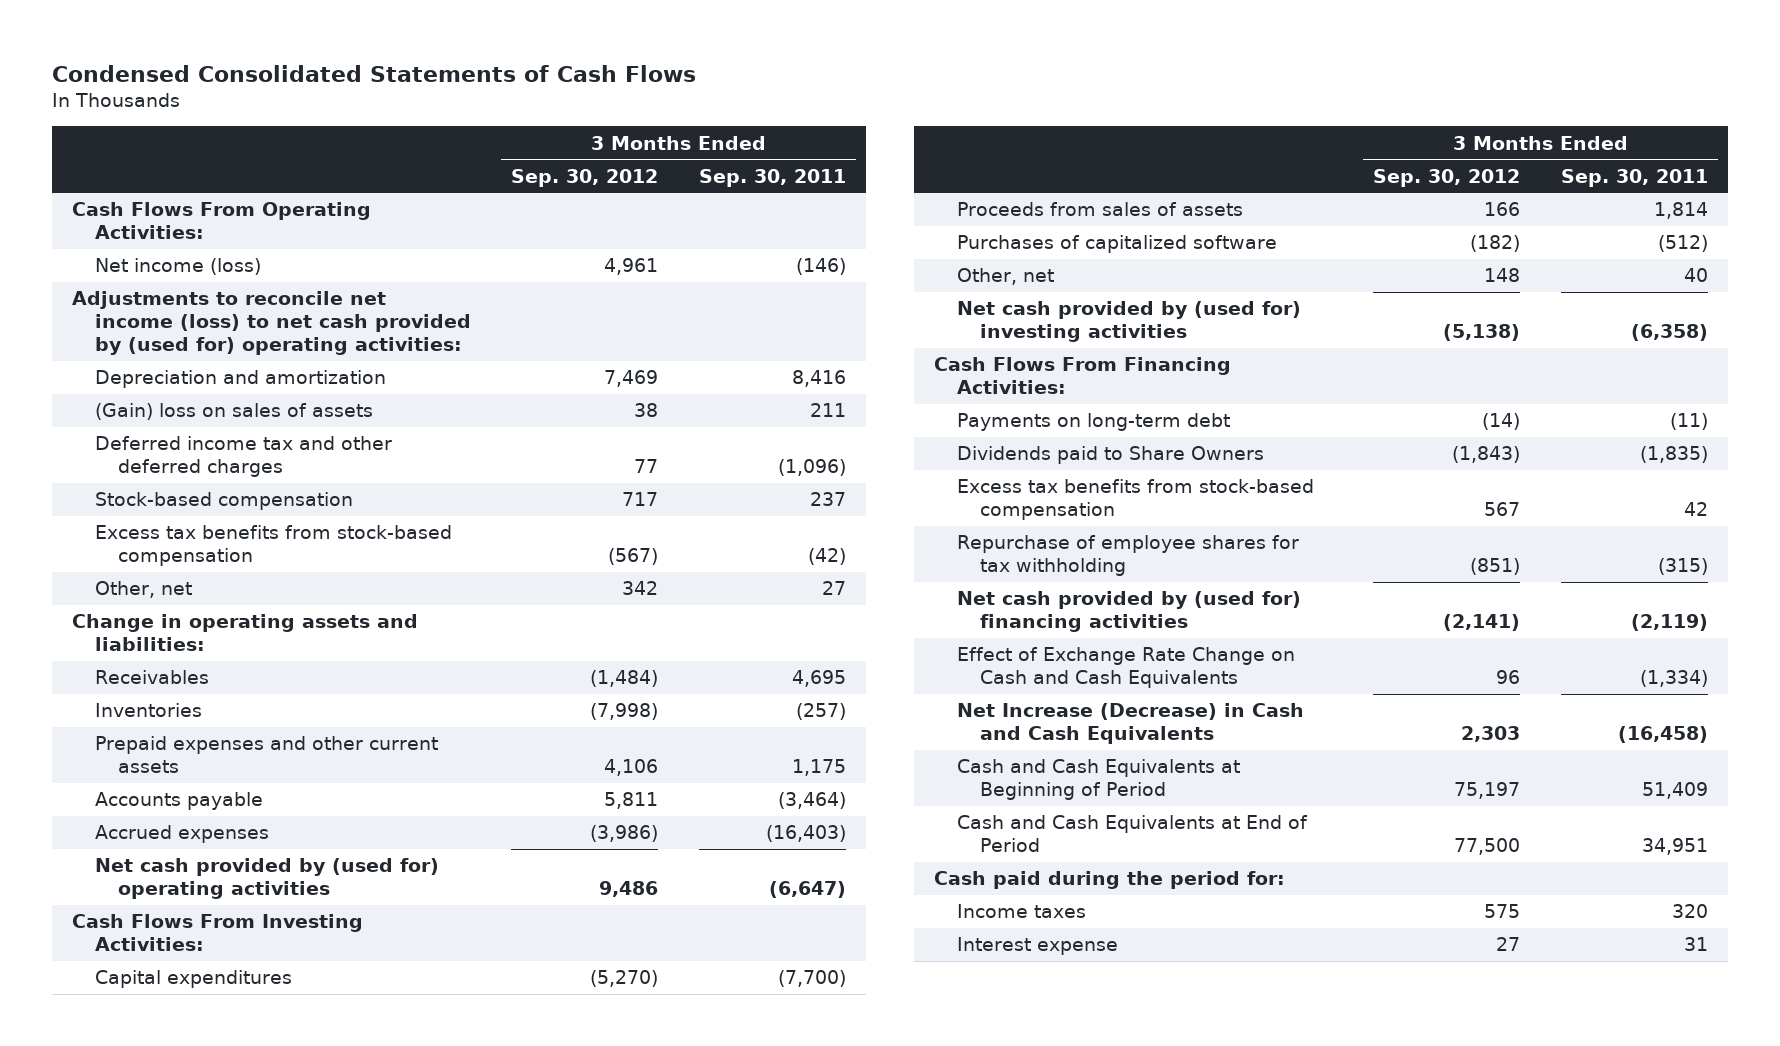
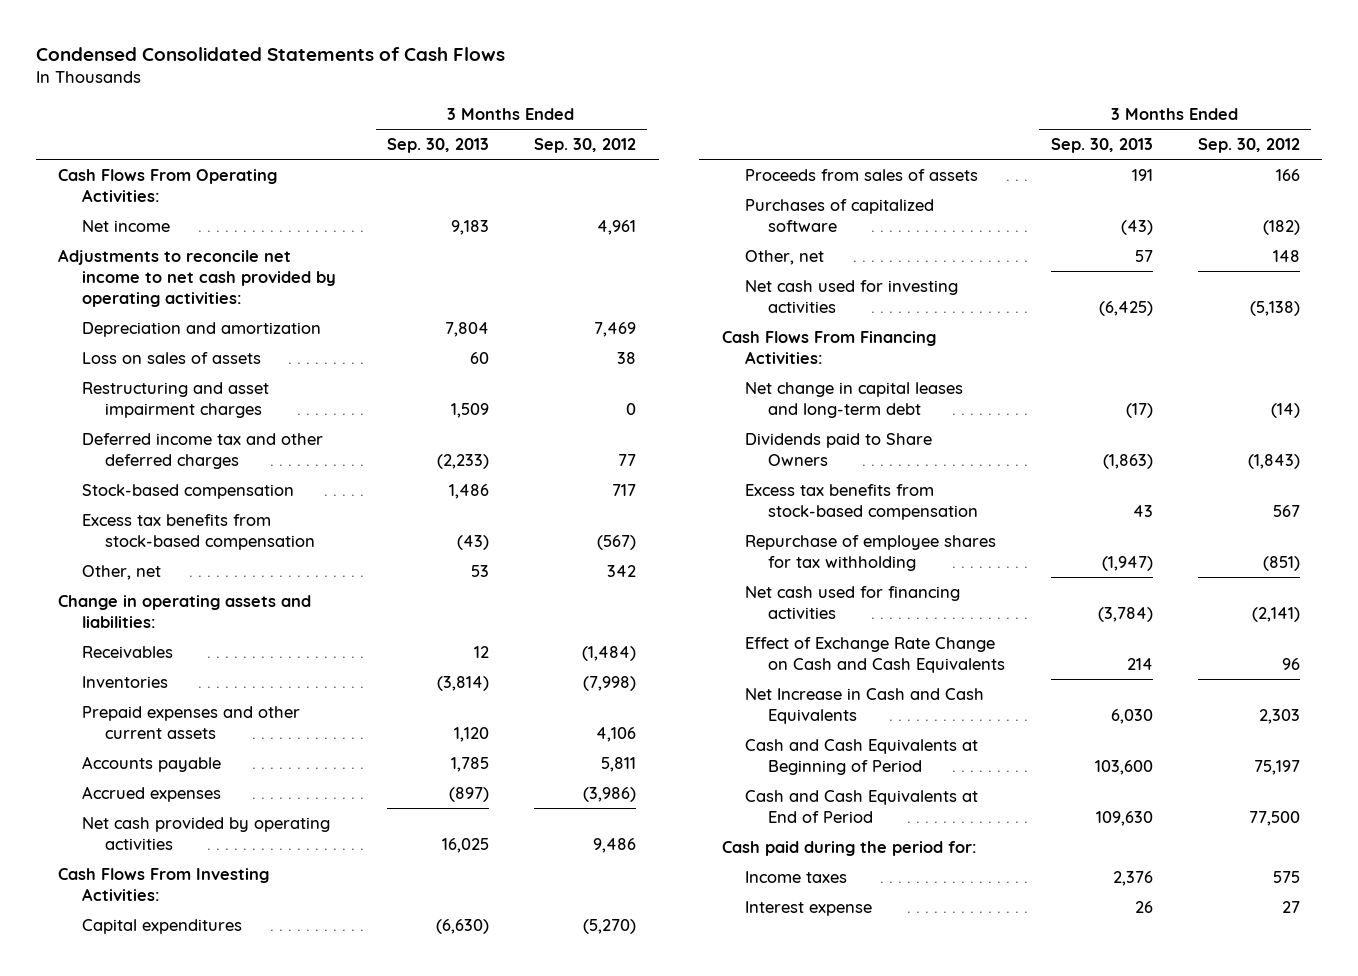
[698,168,846,187] Sep. 30, 2011 -> none
none -> [386,138,489,154] Sep. 30, 2013
[94,258,261,276] Net income (loss) -> [81,219,170,232] Net income
[72,291,471,356] Adjustments to reconcile net income (loss) to net cash provided by (used for) operating activities: -> [58,248,336,307] Adjustments to reconcile net income to net cash provided by operating activities:
[94,403,373,421] (Gain) loss on sales of assets -> [81,351,261,364] Loss on sales of assets
none -> [81,381,269,418] Restructuring and asset impairment charges
[94,858,439,900] Net cash provided by (used for) operating activities -> [81,816,330,850] Net cash provided by operating activities
[956,301,1301,343] Net cash provided by (used for) investing activities -> [745,279,959,313] Net cash used for investing activities
[956,413,1230,432] Payments on long-term debt -> [745,381,964,418] Net change in capital leases and long-term debt
[956,591,1301,633] Net cash provided by (used for) financing activities -> [745,585,961,619] Net cash used for financing activities
[956,703,1304,745] Net Increase (Decrease) in Cash and Cash Equivalents -> [745,687,985,724] Net Increase in Cash and Cash Equivalents

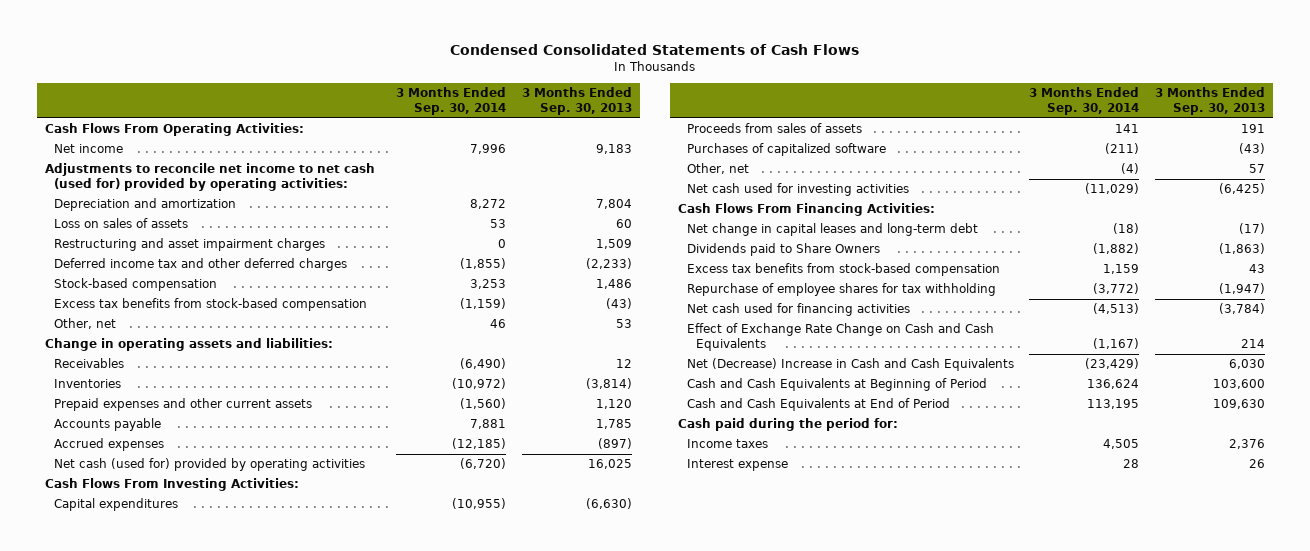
[534,138,637,154] Sep. 30, 2012 -> none
none -> [396,87,507,116] 3 Months Ended Sep. 30, 2014
[58,248,336,307] Adjustments to reconcile net income to net cash provided by operating activities: -> [44,163,375,192] Adjustments to reconcile net income to net cash (used for) provided by operating activities:
[81,816,330,850] Net cash provided by operating activities -> [53,458,365,472] Net cash (used for) provided by operating activities
[745,687,985,724] Net Increase in Cash and Cash Equivalents -> [686,358,1014,372] Net (Decrease) Increase in Cash and Cash Equivalents

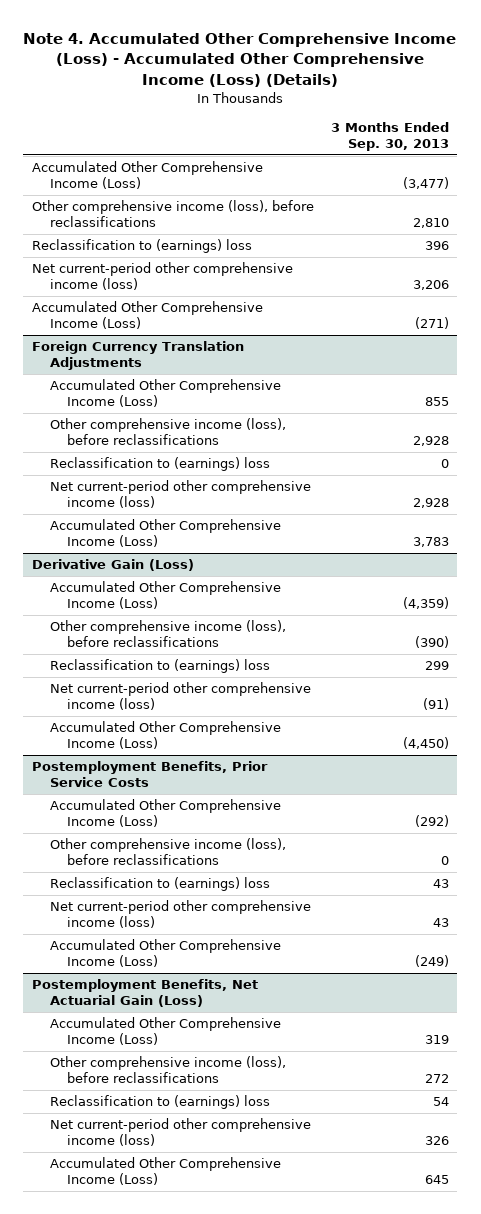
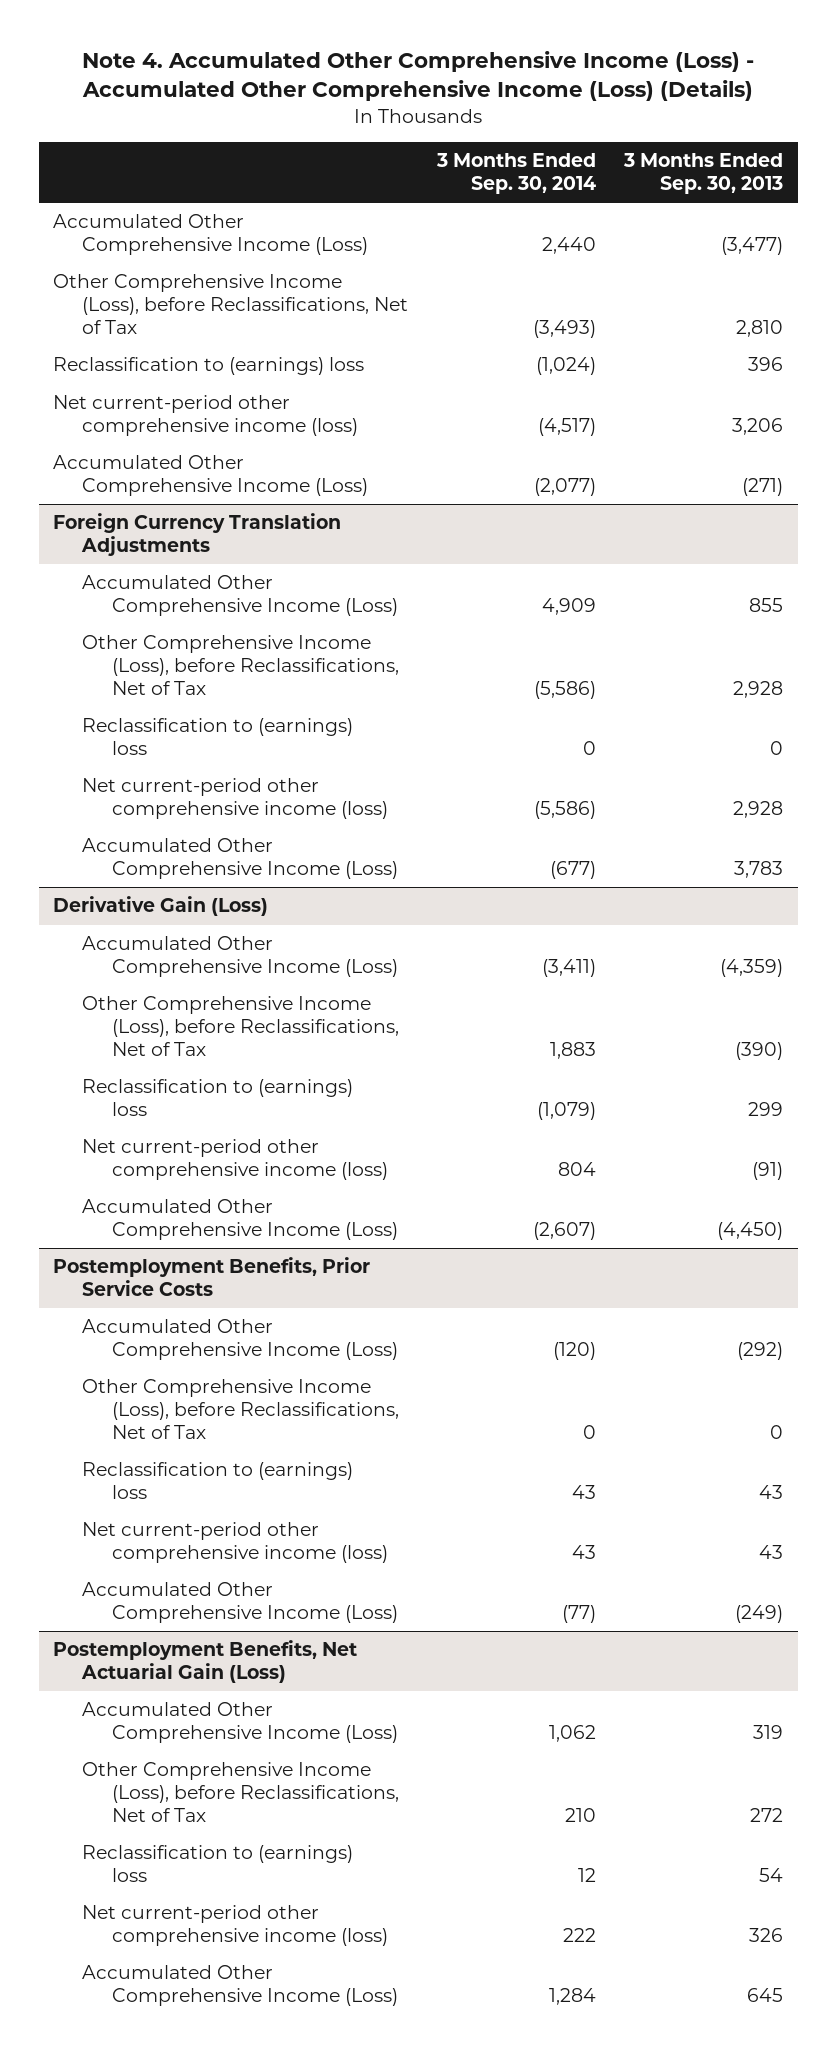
none -> [435,153,596,195] 3 Months Ended Sep. 30, 2014
[31,200,314,228] Other comprehensive income (loss), before reclassifications -> [52,274,409,335] Other Comprehensive Income (Loss), before Reclassifications, Net of Tax
[49,418,286,446] Other comprehensive income (loss), before reclassifications -> [82,635,399,696] Other Comprehensive Income (Loss), before Reclassifications, Net of Tax
[49,620,286,648] Other comprehensive income (loss), before reclassifications -> [82,996,399,1057] Other Comprehensive Income (Loss), before Reclassifications, Net of Tax
[49,838,286,866] Other comprehensive income (loss), before reclassifications -> [82,1379,399,1440] Other Comprehensive Income (Loss), before Reclassifications, Net of Tax
[49,1056,286,1084] Other comprehensive income (loss), before reclassifications -> [82,1762,399,1823] Other Comprehensive Income (Loss), before Reclassifications, Net of Tax

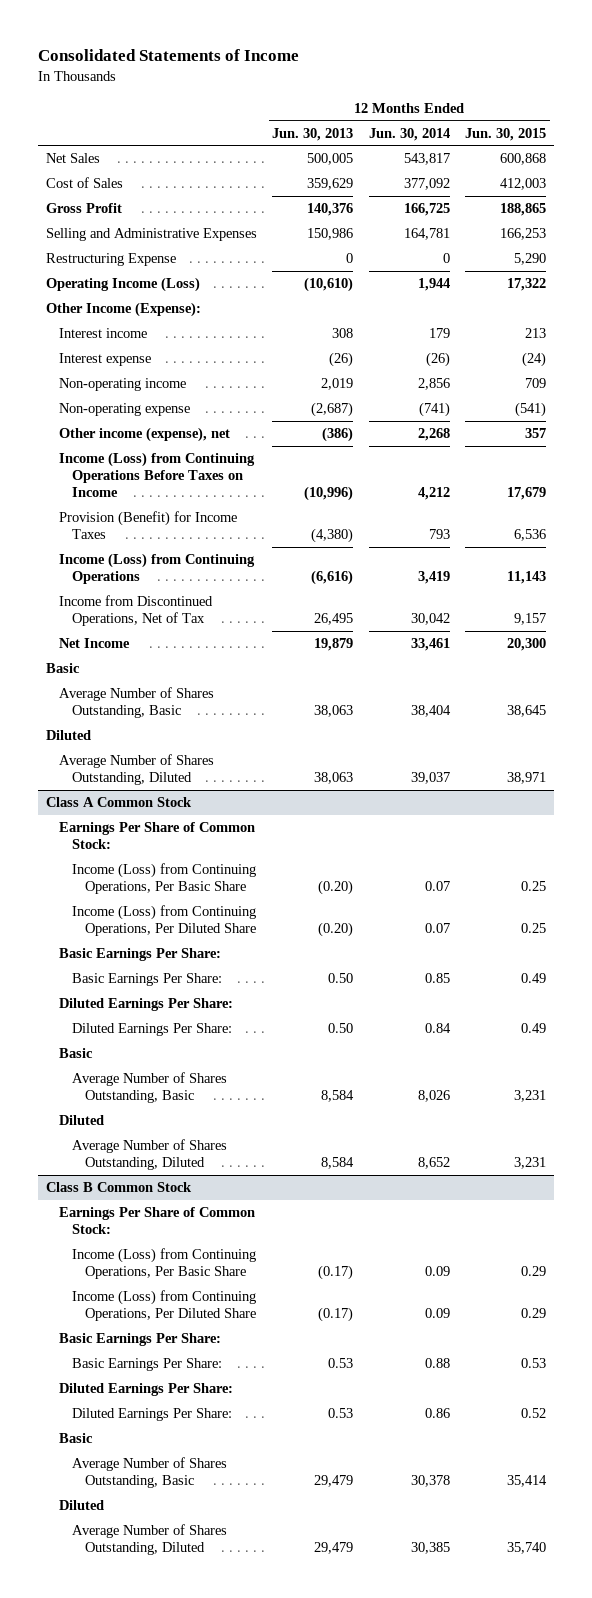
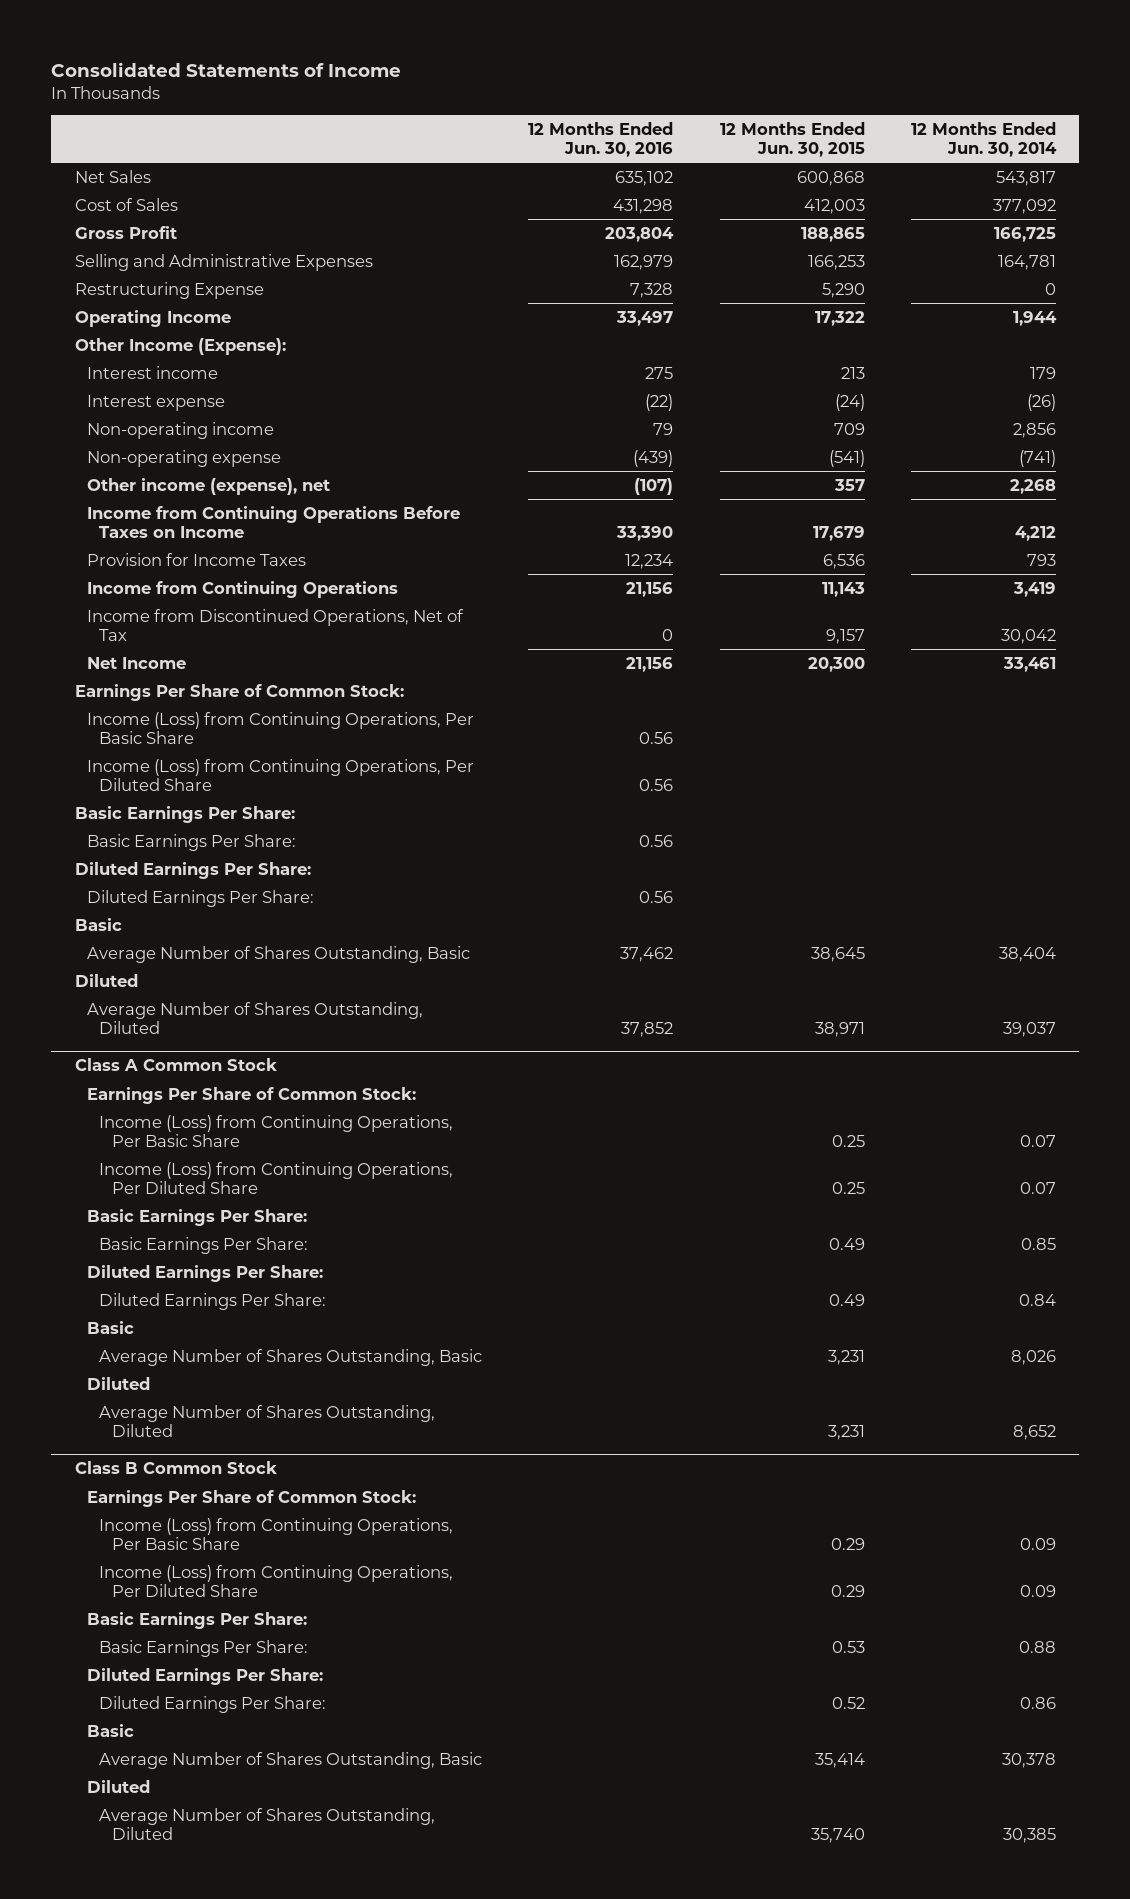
[272,127,354,141] Jun. 30, 2013 -> none
none -> [528,121,674,157] 12 Months Ended Jun. 30, 2016
[46,277,201,293] Operating Income (Loss) -> [74,309,231,327] Operating Income
[59,452,256,498] Income (Loss) from Continuing Operations Before Taxes on Income -> [86,505,460,538] Income from Continuing Operations Before Taxes on Income
[59,511,238,540] Provision (Benefit) for Income Taxes -> [86,552,306,566] Provision for Income Taxes
[59,553,256,585] Income (Loss) from Continuing Operations -> [86,580,398,598] Income from Continuing Operations
none -> [74,683,404,701] Earnings Per Share of Common Stock:
none -> [86,711,474,744] Income (Loss) from Continuing Operations, Per Basic Share
none -> [86,758,474,791] Income (Loss) from Continuing Operations, Per Diluted Share
none -> [74,805,295,823] Basic Earnings Per Share:
none -> [86,833,296,851] Basic Earnings Per Share:
none -> [74,861,311,879] Diluted Earnings Per Share:
none -> [86,889,314,907] Diluted Earnings Per Share:

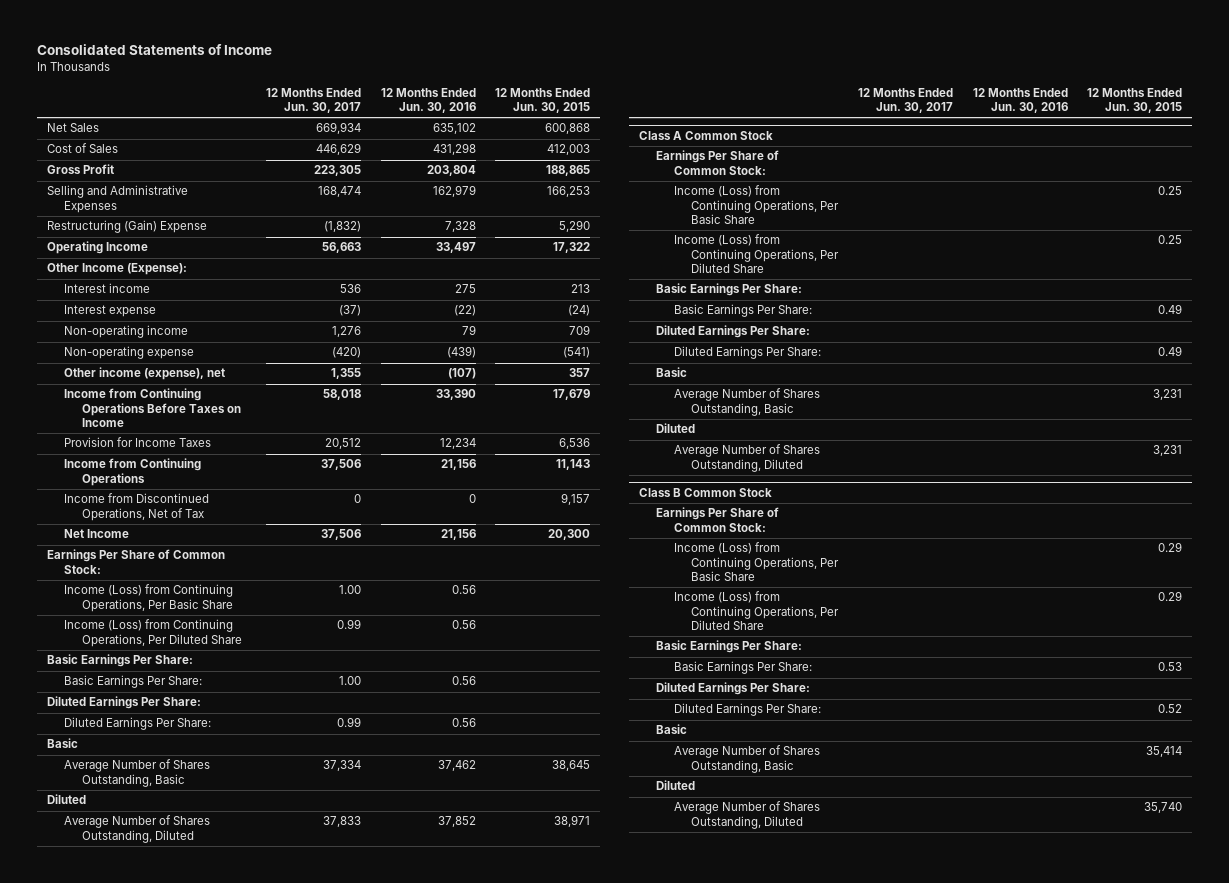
[910,121,1057,157] 12 Months Ended Jun. 30, 2014 -> none
none -> [266,87,362,114] 12 Months Ended Jun. 30, 2017
[74,281,264,299] Restructuring Expense -> [46,220,207,234] Restructuring (Gain) Expense

